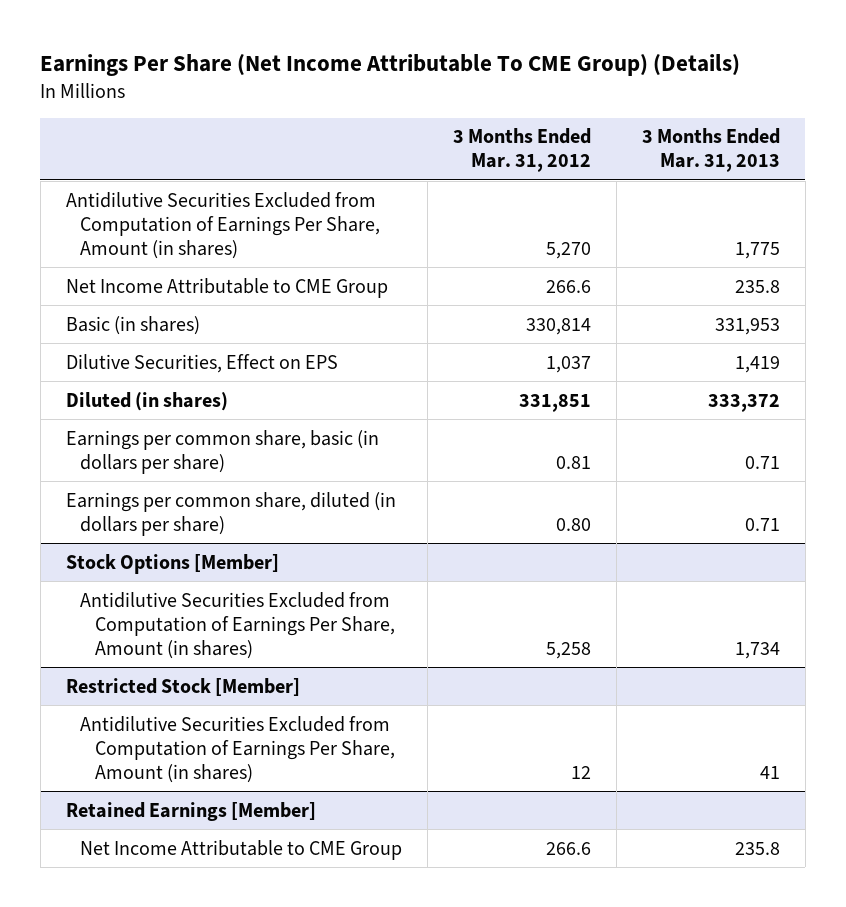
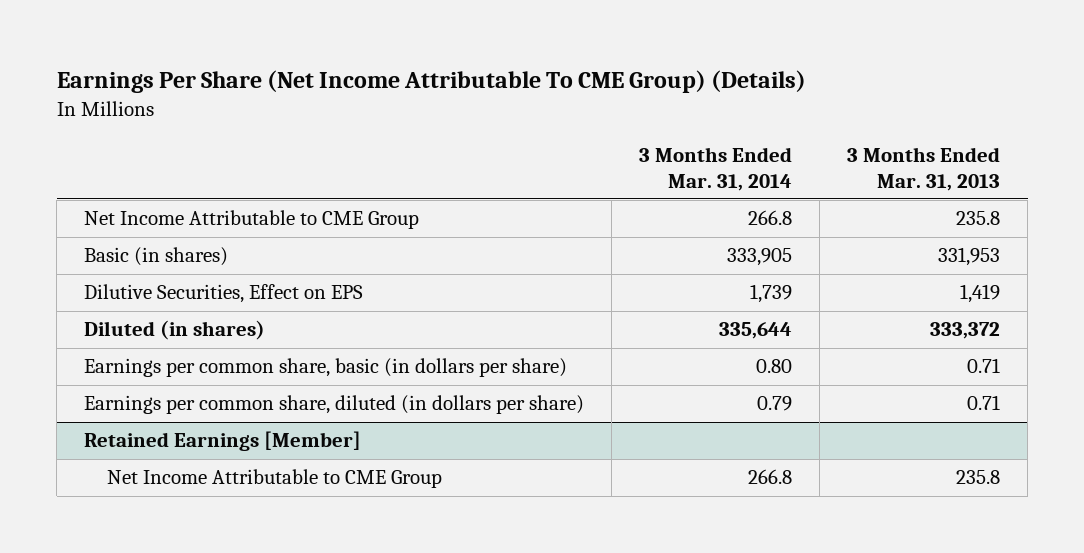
[453,128,592,173] 3 Months Ended Mar. 31, 2012 -> none
none -> [639,146,793,191] 3 Months Ended Mar. 31, 2014
[65,191,381,259] Antidilutive Securities Excluded from Computation of Earnings Per Share, Amount (in shares) -> none
[65,553,279,574] Stock Options [Member] -> none
[80,591,396,659] Antidilutive Securities Excluded from Computation of Earnings Per Share, Amount (in shares) -> none
[65,677,300,696] Restricted Stock [Member] -> none
[80,715,396,783] Antidilutive Securities Excluded from Computation of Earnings Per Share, Amount (in shares) -> none

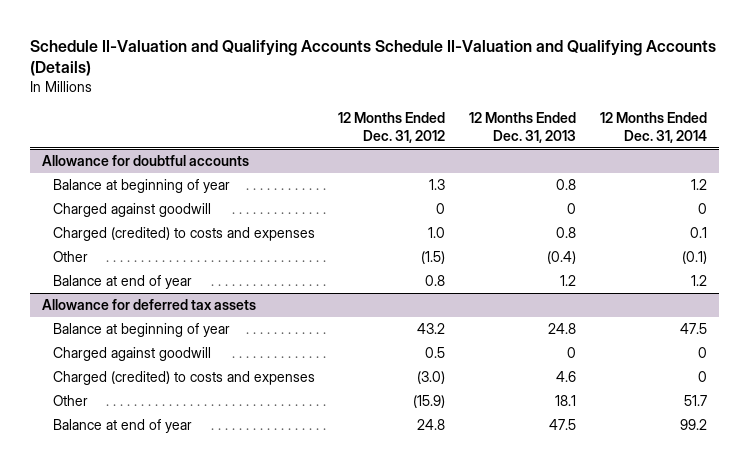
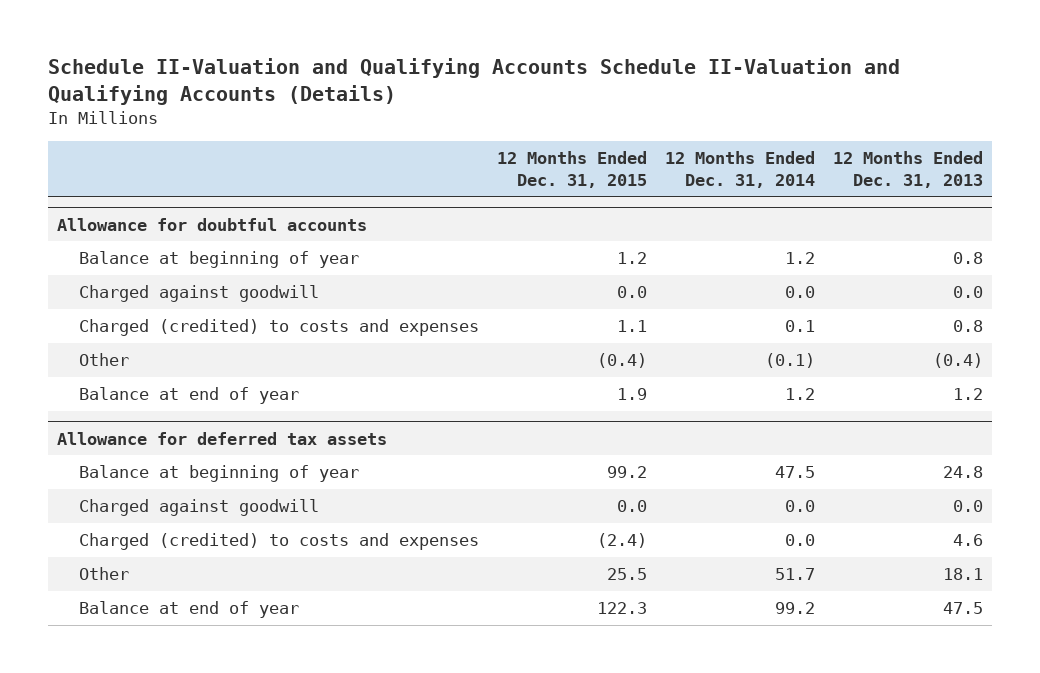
[338,112,446,143] 12 Months Ended Dec. 31, 2012 -> none
none -> [497,151,648,188] 12 Months Ended Dec. 31, 2015
[567,203,577,215] 0 -> [953,286,984,299] 0.0
[698,203,708,215] 0 -> [785,286,816,299] 0.0
[567,347,577,359] 0 -> [953,500,984,513] 0.0
[698,347,708,359] 0 -> [785,500,816,513] 0.0
[698,371,708,383] 0 -> [785,534,816,547] 0.0

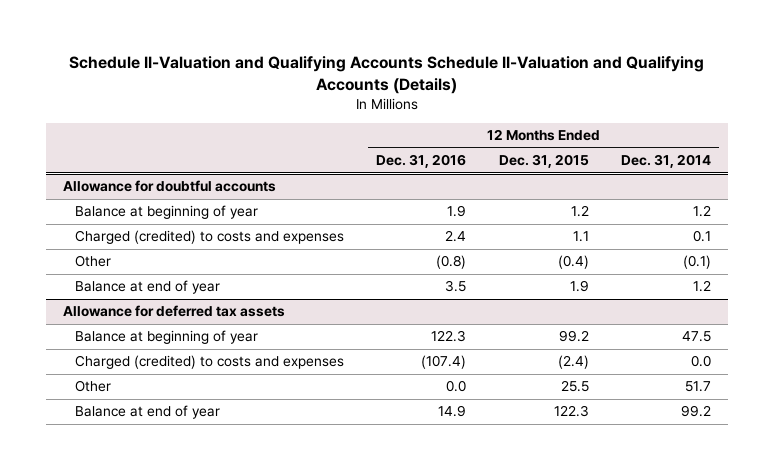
[833,151,984,188] 12 Months Ended Dec. 31, 2013 -> none
none -> [376,154,467,169] Dec. 31, 2016
[78,285,319,303] Charged against goodwill -> none
[78,499,319,517] Charged against goodwill -> none

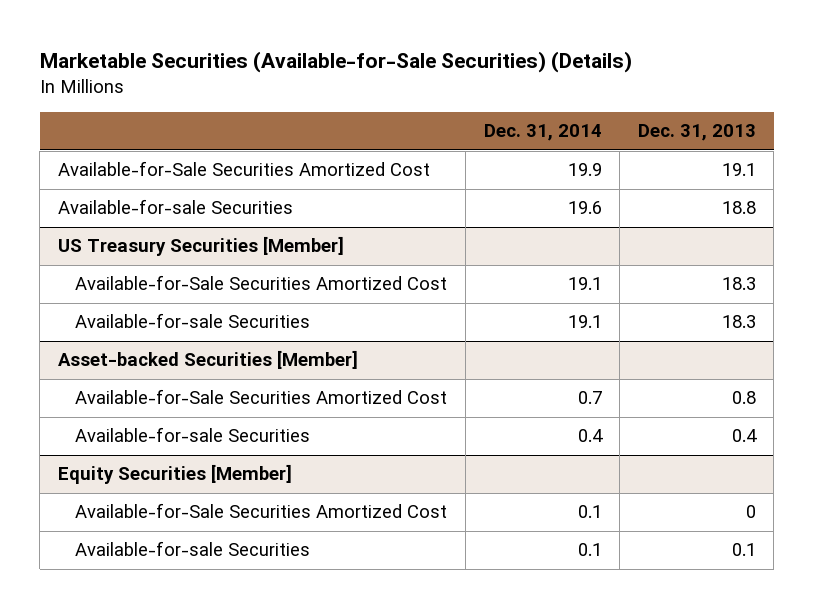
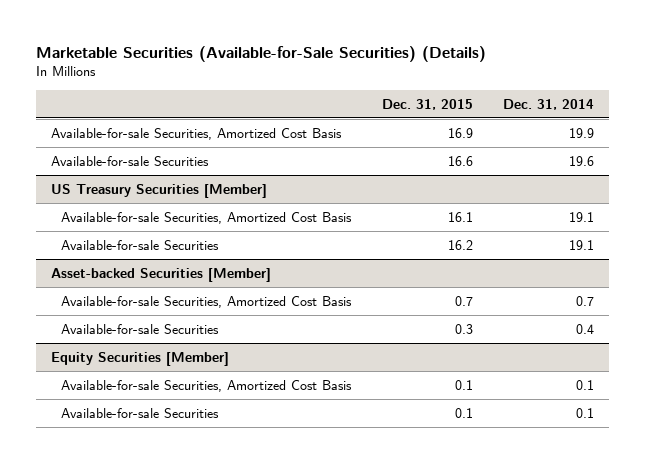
[637,124,756,142] Dec. 31, 2013 -> none
none -> [381,98,473,110] Dec. 31, 2015
[57,161,430,177] Available-for-Sale Securities Amortized Cost -> [51,127,343,140] Available-for-sale Securities, Amortized Cost Basis
[75,275,448,291] Available-for-Sale Securities Amortized Cost -> [61,211,353,224] Available-for-sale Securities, Amortized Cost Basis
[75,389,448,405] Available-for-Sale Securities Amortized Cost -> [61,295,353,308] Available-for-sale Securities, Amortized Cost Basis
[75,503,448,519] Available-for-Sale Securities Amortized Cost -> [61,379,353,392] Available-for-sale Securities, Amortized Cost Basis

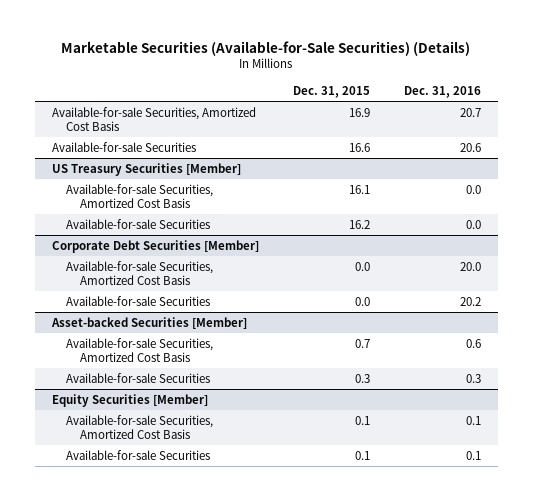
[503,98,595,110] Dec. 31, 2014 -> none
none -> [404,85,482,98] Dec. 31, 2016
none -> [51,239,259,253] Corporate Debt Securities [Member]
none -> [66,260,214,285] Available-for-sale Securities, Amortized Cost Basis
none -> [66,295,211,306] Available-for-sale Securities

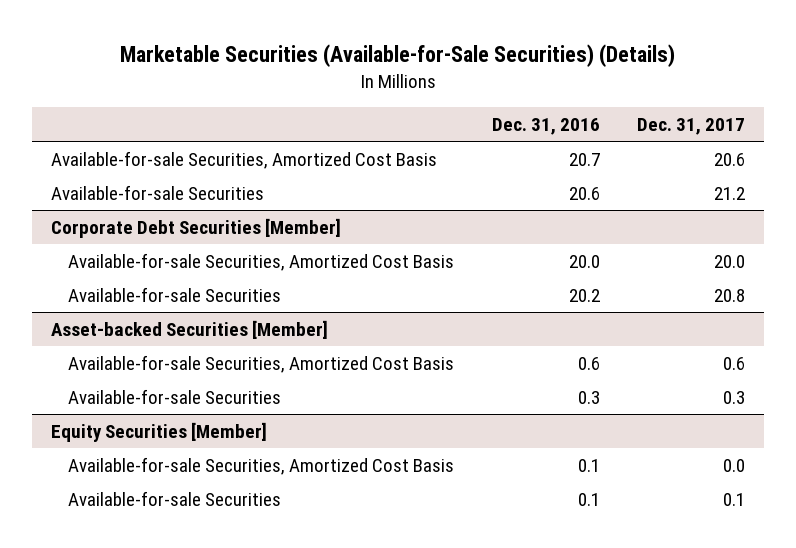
[292,85,370,98] Dec. 31, 2015 -> none
none -> [636,117,745,135] Dec. 31, 2017
[51,162,241,176] US Treasury Securities [Member] -> none
[66,183,214,208] Available-for-sale Securities, Amortized Cost Basis -> none
[66,218,211,229] Available-for-sale Securities -> none

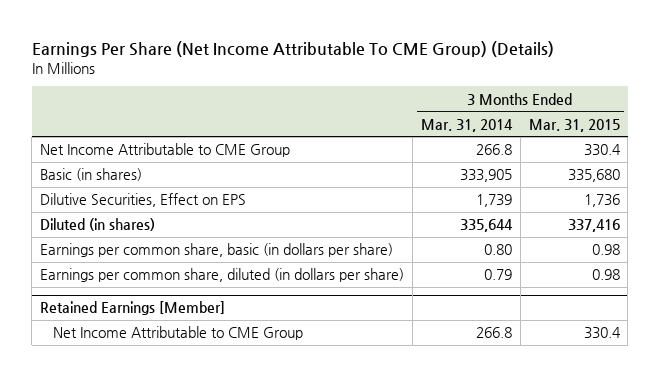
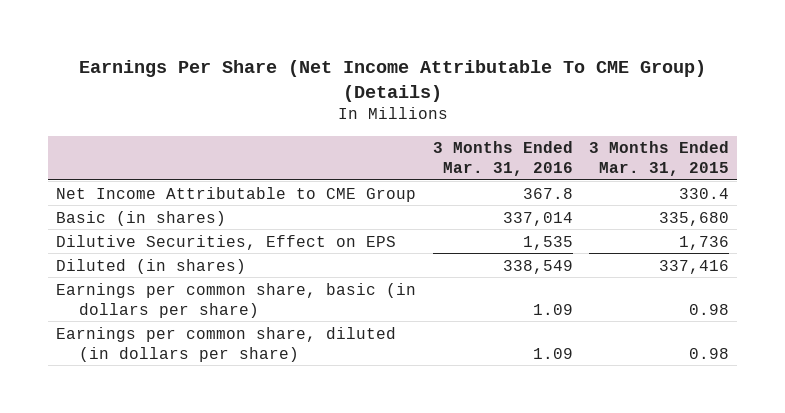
[420,118,513,132] Mar. 31, 2014 -> none
none -> [432,141,573,177] 3 Months Ended Mar. 31, 2016
[40,301,226,316] Retained Earnings [Member] -> none
[53,326,304,341] Net Income Attributable to CME Group -> none

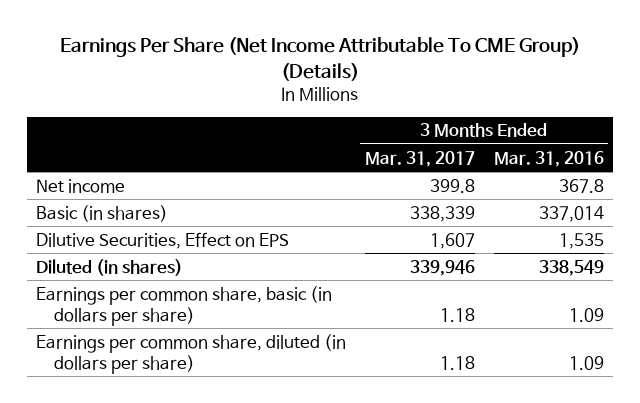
[588,141,729,177] 3 Months Ended Mar. 31, 2015 -> none
none -> [364,150,475,167] Mar. 31, 2017
[56,186,417,202] Net Income Attributable to CME Group -> [35,178,125,193] Net income

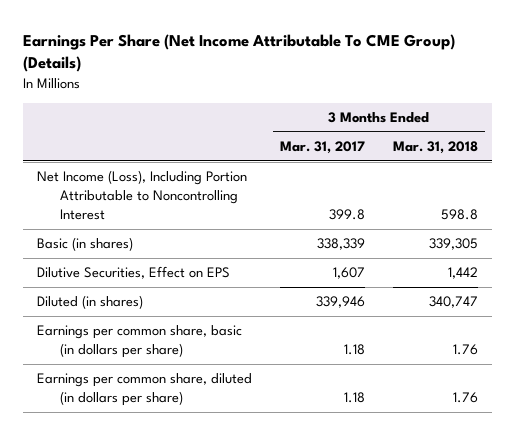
[493,150,604,167] Mar. 31, 2016 -> none
none -> [393,141,479,155] Mar. 31, 2018
[35,178,125,193] Net income -> [37,170,248,221] Net Income (Loss), Including Portion Attributable to Noncontrolling Interest

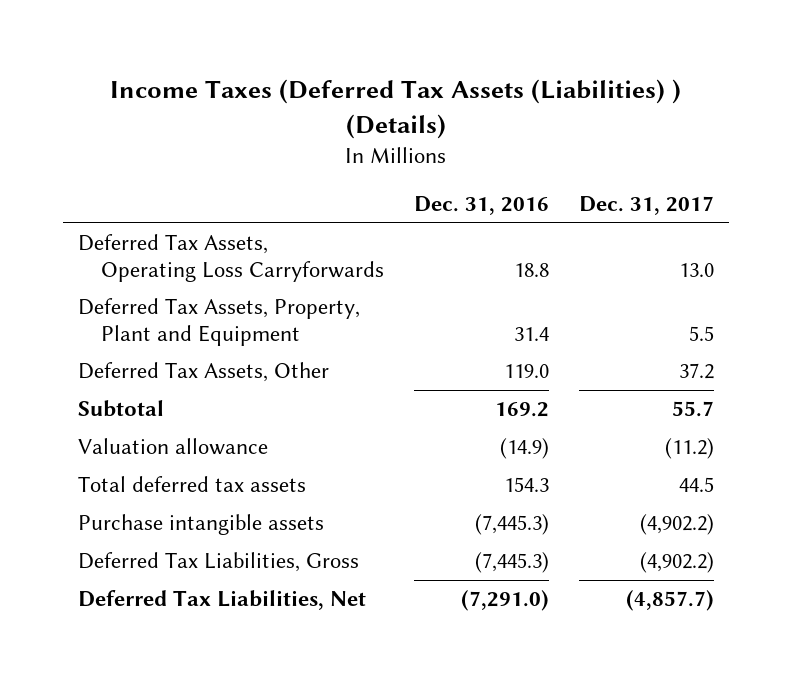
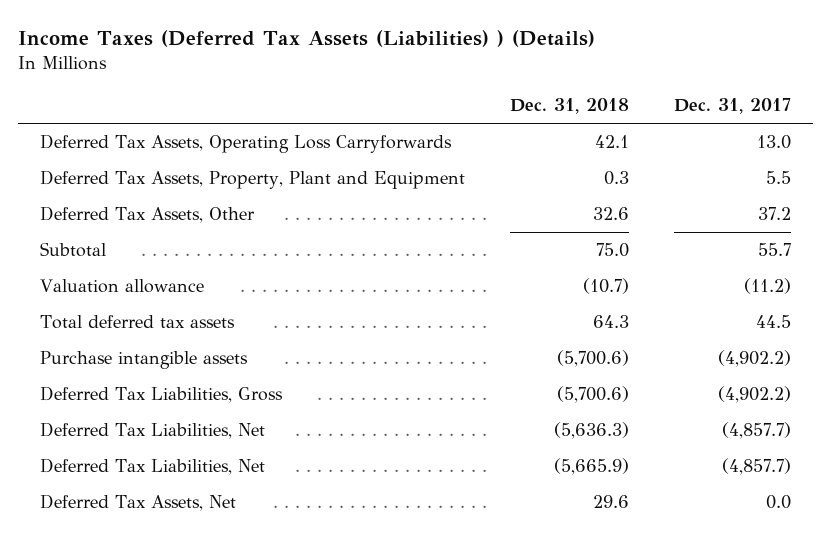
[413,196,549,216] Dec. 31, 2016 -> none
none -> [509,98,629,115] Dec. 31, 2018
none -> [39,458,265,476] Deferred Tax Liabilities, Net
none -> [39,494,236,512] Deferred Tax Assets, Net

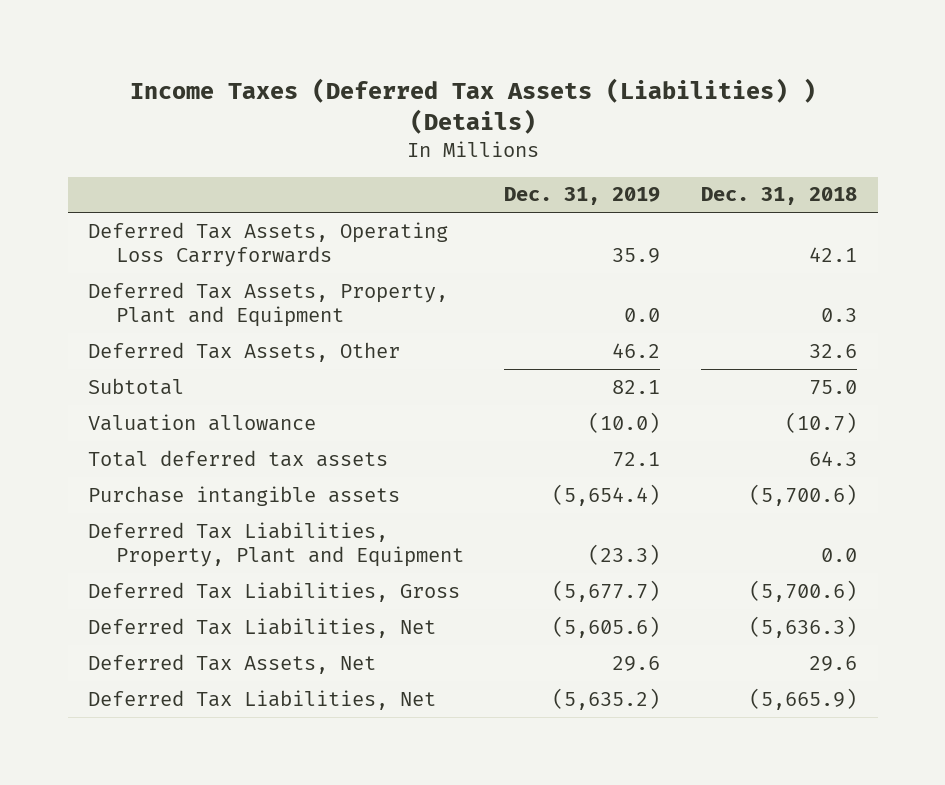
[673,98,791,115] Dec. 31, 2017 -> none
none -> [504,187,661,206] Dec. 31, 2019
none -> [88,521,464,567] Deferred Tax Liabilities, Property, Plant and Equipment
[39,458,265,476] Deferred Tax Liabilities, Net -> [88,689,437,710] Deferred Tax Liabilities, Net

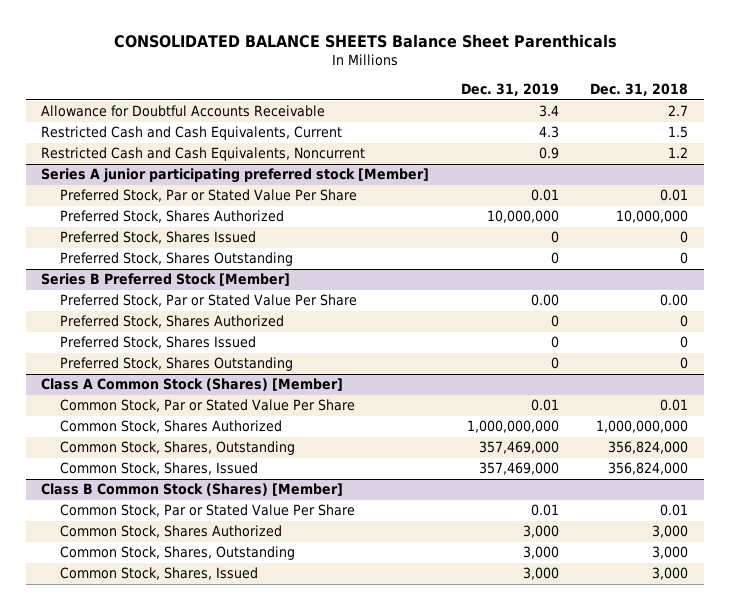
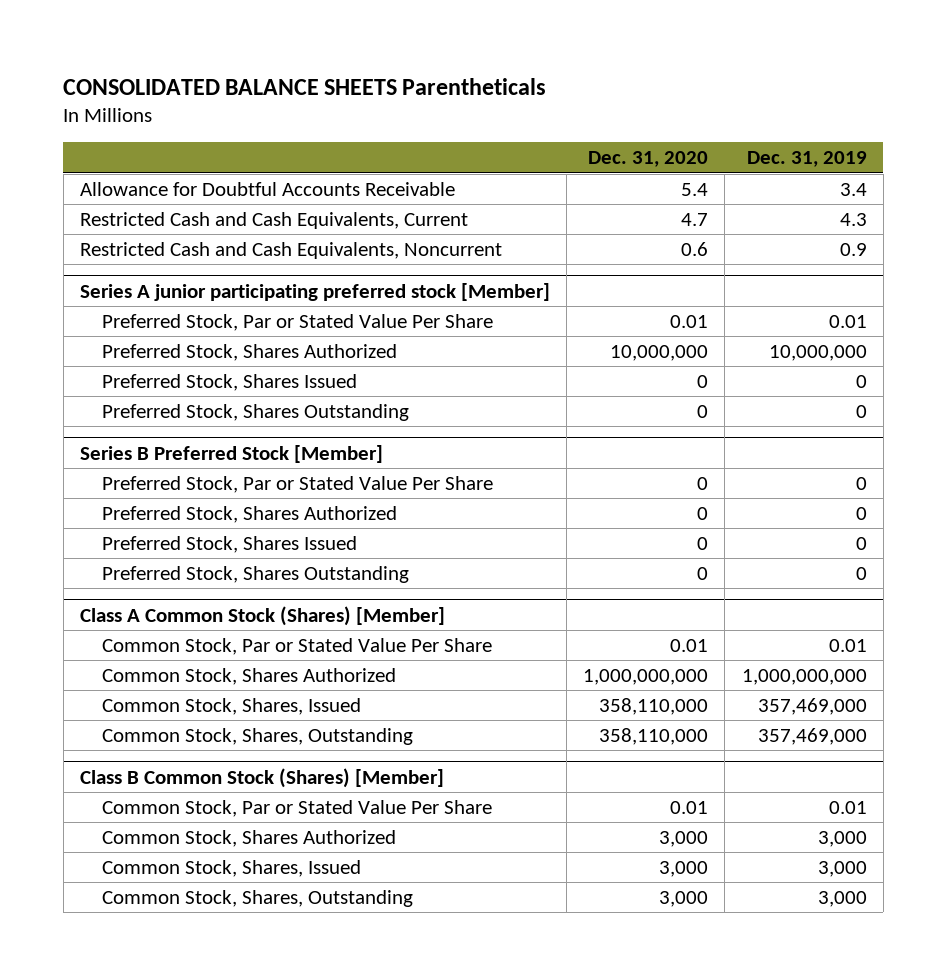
[113,33,617,48] CONSOLIDATED BALANCE SHEETS Balance Sheet Parenthicals -> [63,77,547,95] CONSOLIDATED BALANCE SHEETS Parentheticals
[590,83,689,97] Dec. 31, 2018 -> none
none -> [588,151,709,168] Dec. 31, 2020
[530,294,559,307] 0.00 -> [855,476,867,490] 0
[60,441,296,456] Common Stock, Shares, Outstanding -> [101,727,413,745] Common Stock, Shares, Outstanding
[60,546,296,561] Common Stock, Shares, Outstanding -> [101,889,413,907] Common Stock, Shares, Outstanding

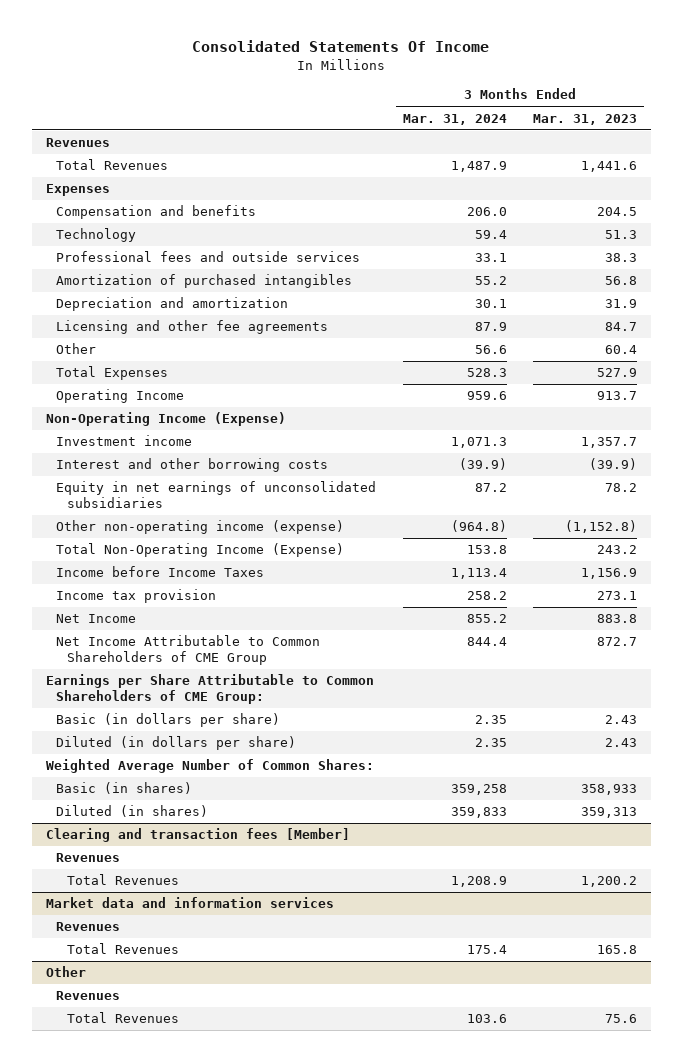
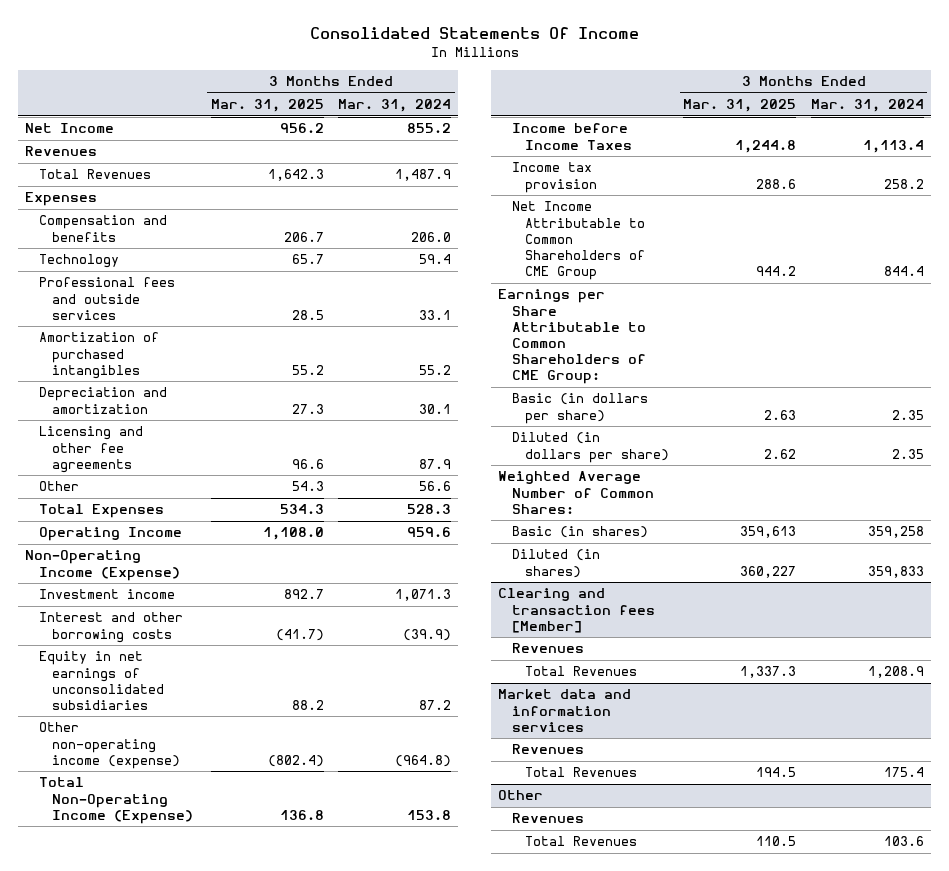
[533,113,638,125] Mar. 31, 2023 -> none
none -> [210,99,324,113] Mar. 31, 2025
[56,614,137,624] Net Income -> [25,123,115,134] Net Income

